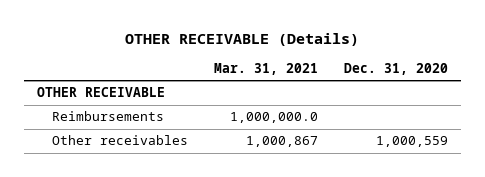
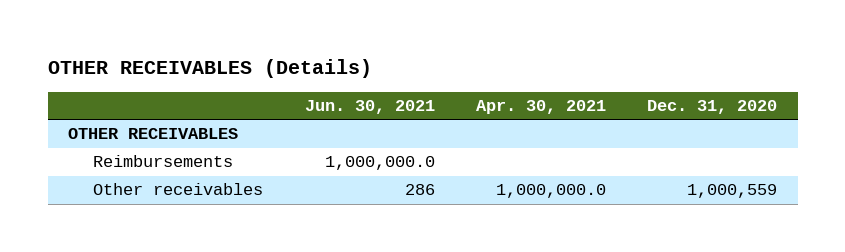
[125,32,360,46] OTHER RECEIVABLE (Details) -> [47,59,372,79] OTHER RECEIVABLES (Details)
[214,63,319,76] Mar. 31, 2021 -> none
none -> [304,100,435,115] Jun. 30, 2021
none -> [475,100,606,115] Apr. 30, 2021
[36,87,165,98] OTHER RECEIVABLE -> [68,128,239,140] OTHER RECEIVABLES

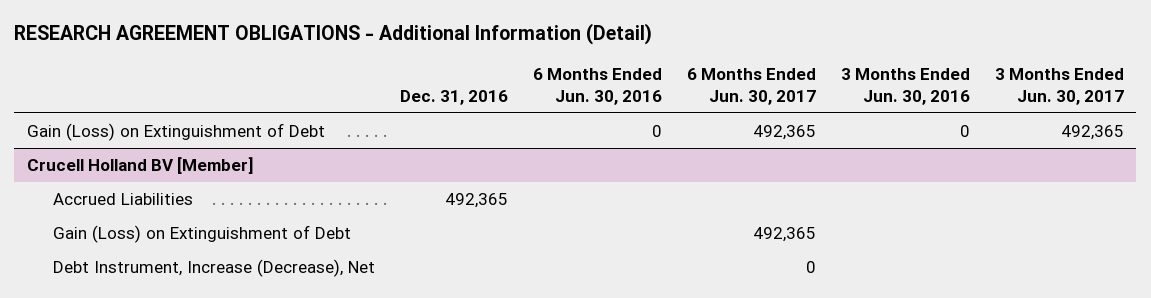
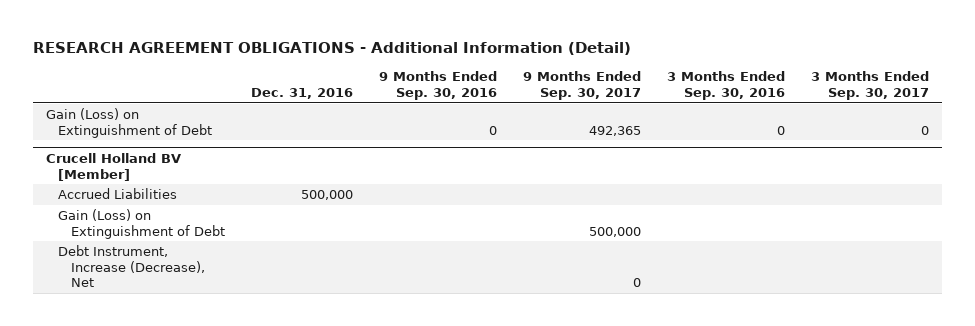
[532,68,662,105] 6 Months Ended Jun. 30, 2016 -> none
[686,68,816,105] 6 Months Ended Jun. 30, 2017 -> none
[840,68,970,105] 3 Months Ended Jun. 30, 2016 -> none
[994,68,1124,105] 3 Months Ended Jun. 30, 2017 -> none
none -> [378,71,497,101] 9 Months Ended Sep. 30, 2016
none -> [522,71,641,101] 9 Months Ended Sep. 30, 2017
none -> [666,71,785,101] 3 Months Ended Sep. 30, 2016
none -> [810,71,929,101] 3 Months Ended Sep. 30, 2017
[444,193,508,209] 492,365 -> [300,190,353,201] 500,000

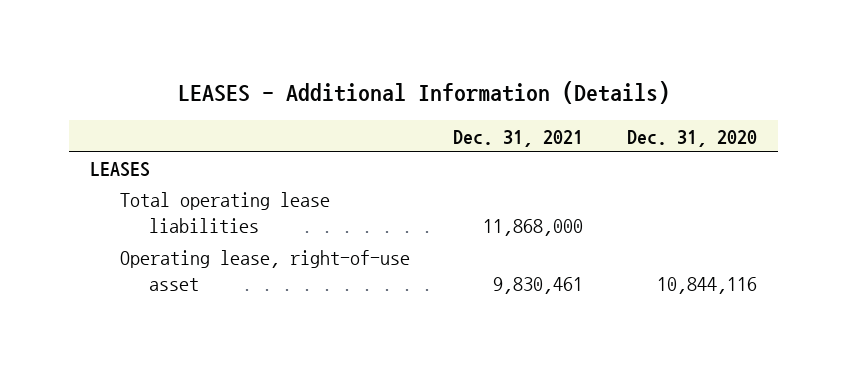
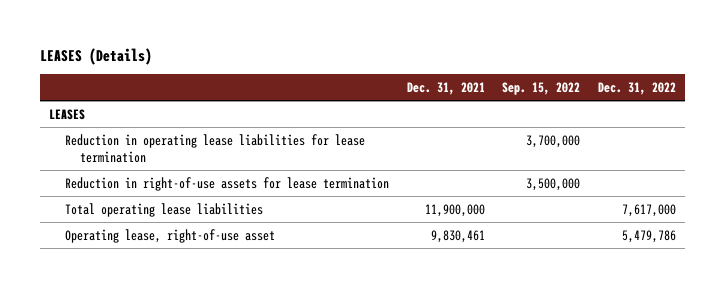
[177,81,670,105] LEASES - Additional Information (Details) -> [40,48,153,66] LEASES (Details)
[626,129,757,147] Dec. 31, 2020 -> none
none -> [502,82,581,96] Sep. 15, 2022
none -> [598,82,677,96] Dec. 31, 2022
none -> [64,133,365,163] Reduction in operating lease liabilities for lease termination
none -> [64,176,389,191] Reduction in right-of-use assets for lease termination
[483,219,584,237] 11,868,000 -> [424,203,485,217] 11,900,000

